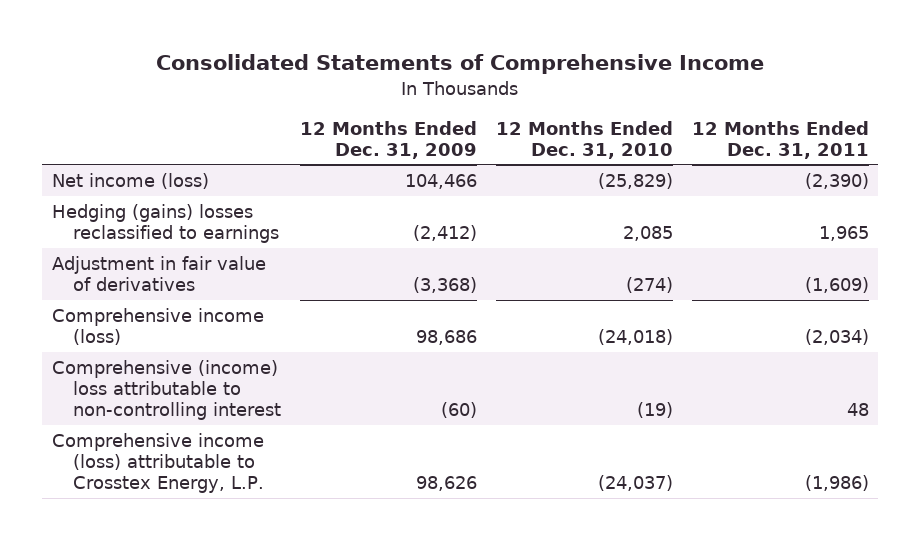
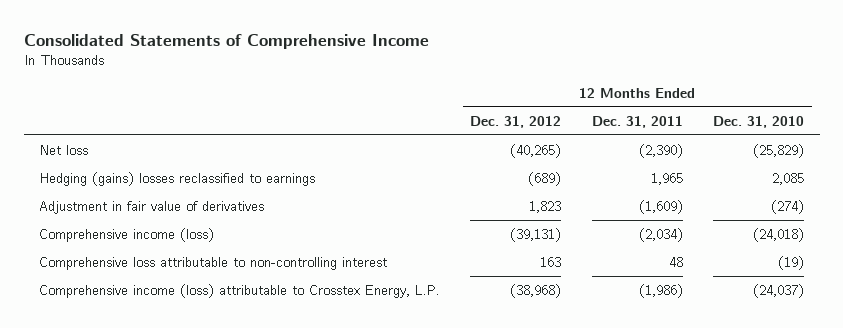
[299,120,477,159] 12 Months Ended Dec. 31, 2009 -> none
none -> [470,115,562,128] Dec. 31, 2012
[51,173,209,190] Net income (loss) -> [38,144,88,155] Net loss
[51,360,281,420] Comprehensive (income) loss attributable to non-controlling interest -> [38,256,387,270] Comprehensive loss attributable to non-controlling interest

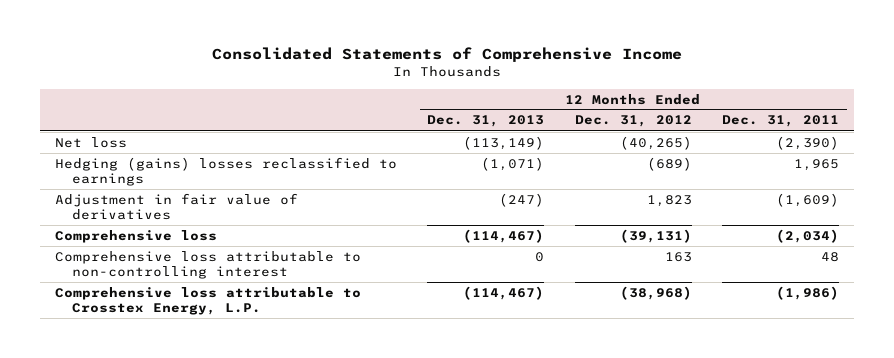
[713,115,805,128] Dec. 31, 2010 -> none
none -> [427,115,545,128] Dec. 31, 2013
[38,227,214,242] Comprehensive income (loss) -> [55,229,218,243] Comprehensive loss
[38,283,440,298] Comprehensive income (loss) attributable to Crosstex Energy, L.P. -> [55,286,362,315] Comprehensive loss attributable to Crosstex Energy, L.P.

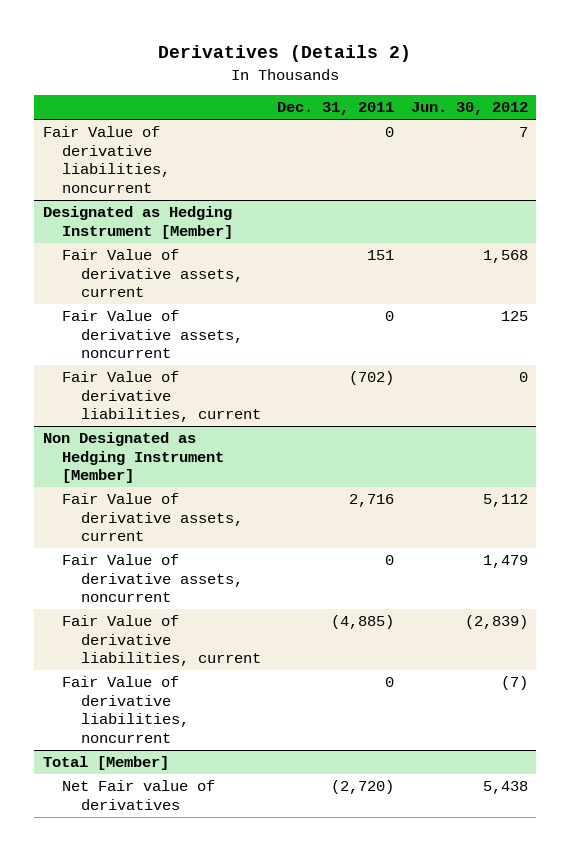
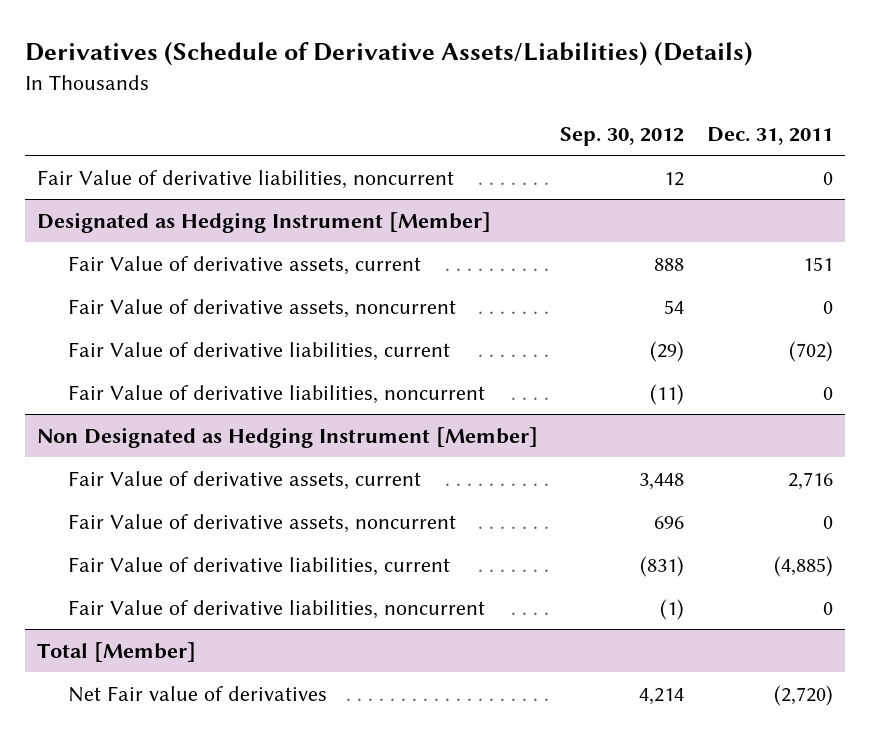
[158,45,412,63] Derivatives (Details 2) -> [25,40,754,66] Derivatives (Schedule of Derivative Assets/Liabilities) (Details)
[411,102,529,116] Jun. 30, 2012 -> none
none -> [560,126,685,146] Sep. 30, 2012
none -> [67,384,485,404] Fair Value of derivative liabilities, noncurrent

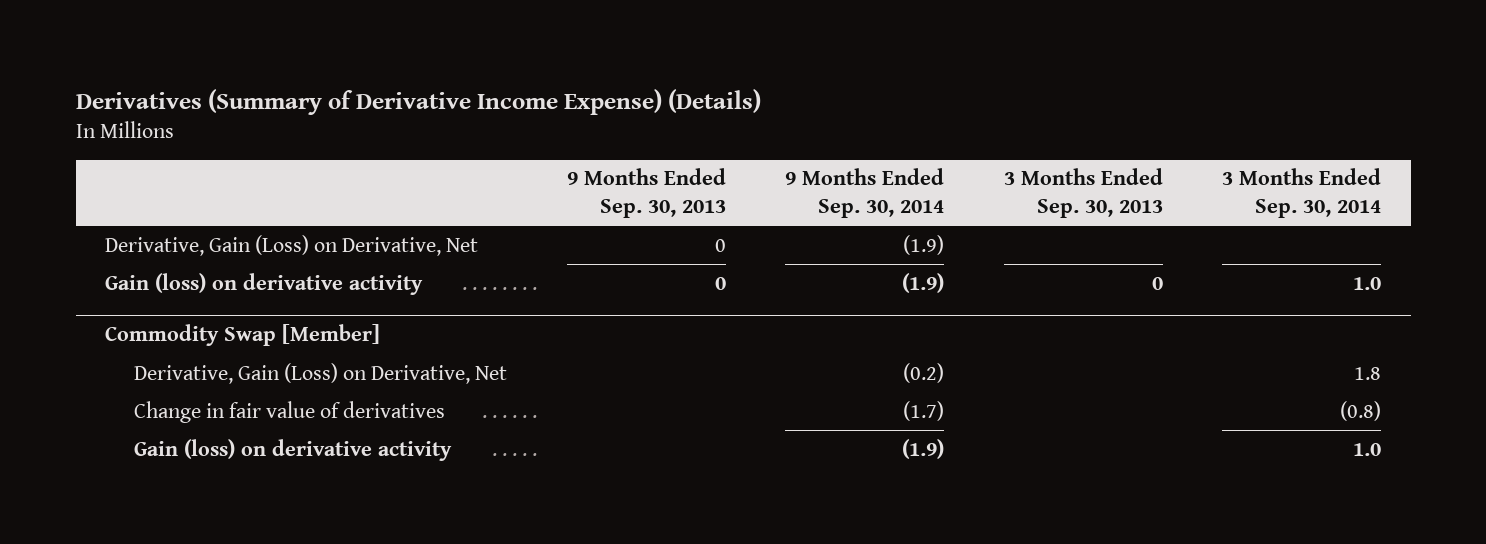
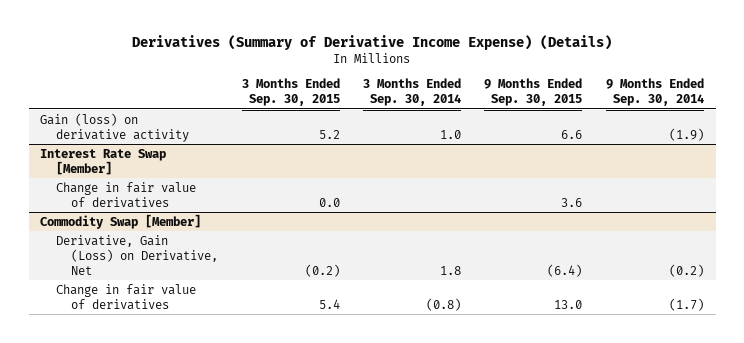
[566,168,726,219] 9 Months Ended Sep. 30, 2013 -> none
[1003,168,1163,219] 3 Months Ended Sep. 30, 2013 -> none
none -> [241,78,340,107] 3 Months Ended Sep. 30, 2015
none -> [484,78,583,107] 9 Months Ended Sep. 30, 2015
[105,234,479,256] Derivative, Gain (Loss) on Derivative, Net -> none
none -> [40,148,167,175] Interest Rate Swap [Member]
none -> [55,181,196,208] Change in fair value of derivatives
[134,438,453,461] Gain (loss) on derivative activity -> none

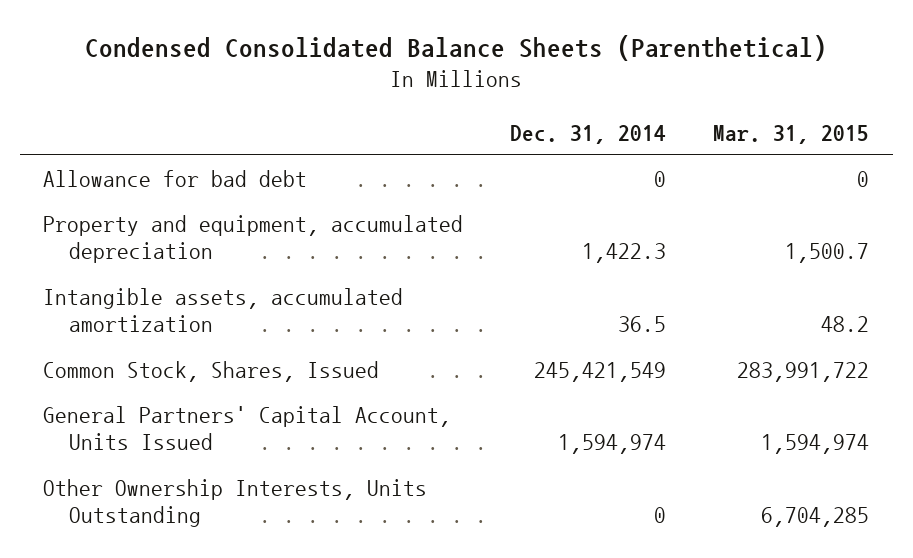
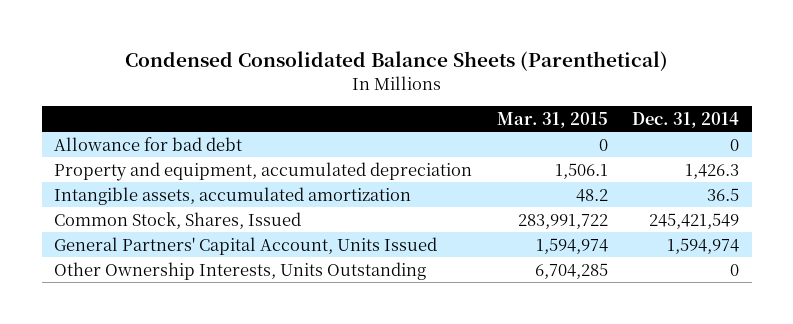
[582,243,667,264] 1,422.3 -> [685,163,740,179] 1,426.3
[785,243,870,264] 1,500.7 -> [554,162,608,179] 1,506.1

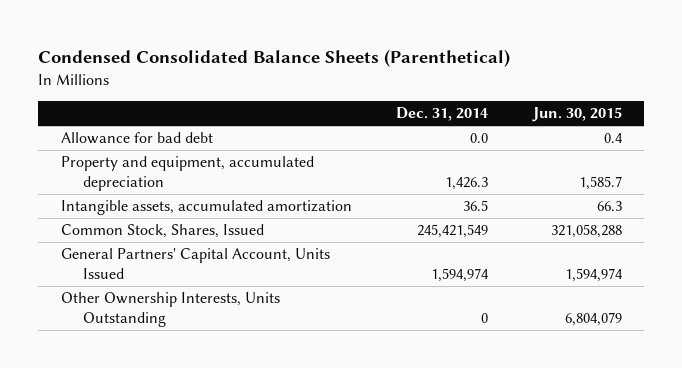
[496,111,608,128] Mar. 31, 2015 -> none
none -> [531,107,622,123] Jun. 30, 2015
[730,138,740,151] 0 -> [470,133,489,144] 0.0

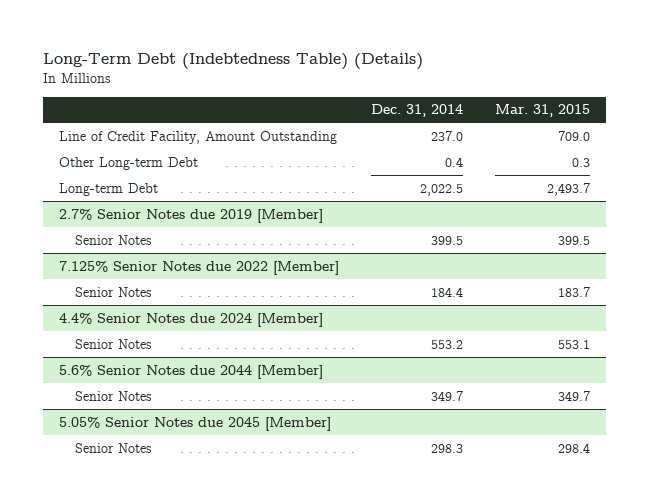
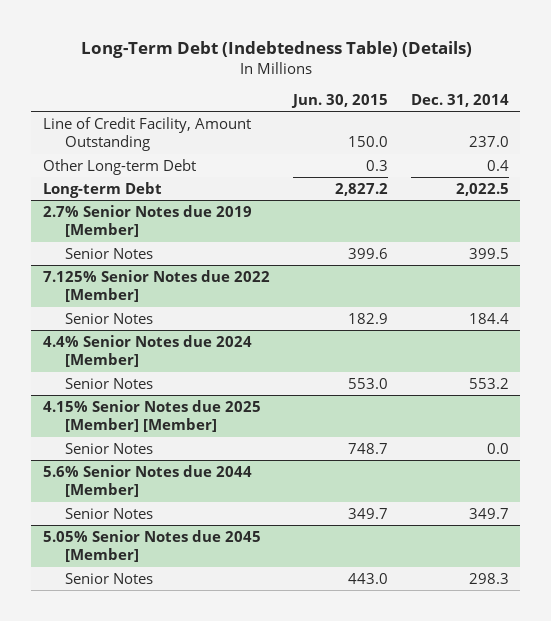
[494,104,590,118] Mar. 31, 2015 -> none
none -> [290,93,388,108] Jun. 30, 2015
none -> [42,399,261,433] 4.15% Senior Notes due 2025 [Member] [Member]
none -> [65,442,154,454] Senior Notes

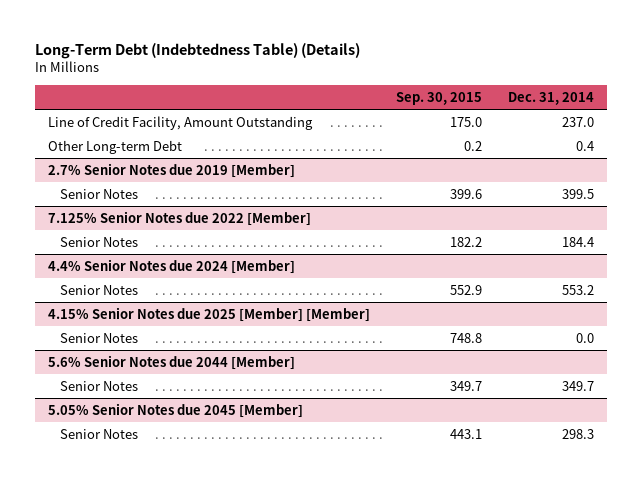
[290,93,388,108] Jun. 30, 2015 -> none
none -> [395,91,482,105] Sep. 30, 2015
[42,181,162,198] Long-term Debt -> none

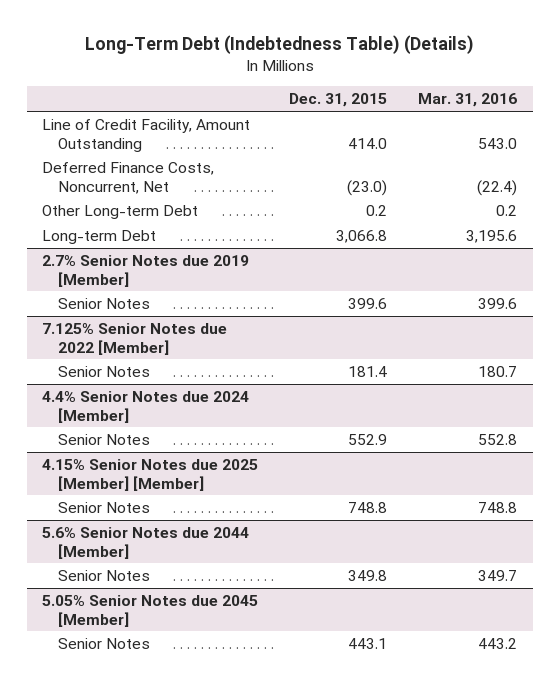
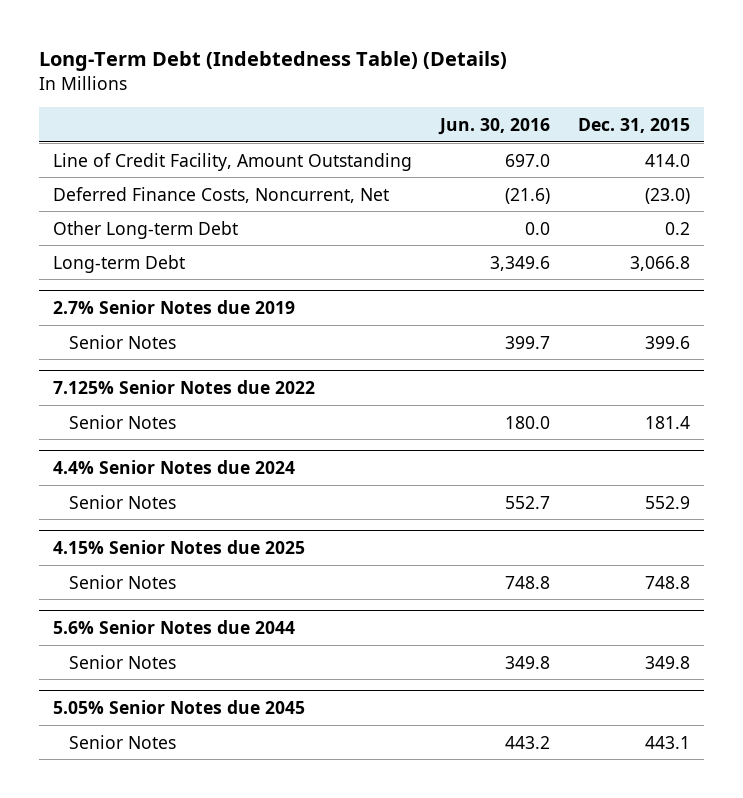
[418,93,518,108] Mar. 31, 2016 -> none
none -> [438,117,551,135] Jun. 30, 2016
[42,254,250,287] 2.7% Senior Notes due 2019 [Member] -> [52,299,295,314] 2.7% Senior Notes due 2019
[42,322,228,355] 7.125% Senior Notes due 2022 [Member] -> [52,379,315,394] 7.125% Senior Notes due 2022
[42,390,250,423] 4.4% Senior Notes due 2024 [Member] -> [52,459,295,474] 4.4% Senior Notes due 2024
[42,458,259,491] 4.15% Senior Notes due 2025 [Member] [Member] -> [52,539,305,554] 4.15% Senior Notes due 2025
[42,526,250,559] 5.6% Senior Notes due 2044 [Member] -> [52,619,295,634] 5.6% Senior Notes due 2044
[42,594,259,627] 5.05% Senior Notes due 2045 [Member] -> [52,699,305,714] 5.05% Senior Notes due 2045

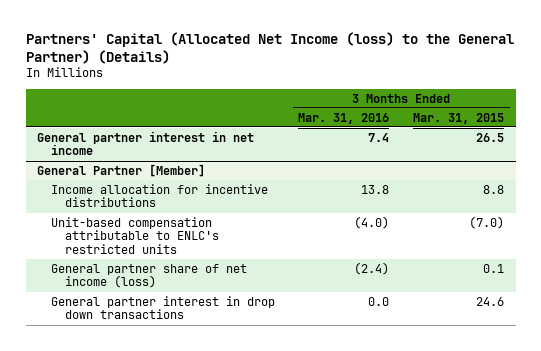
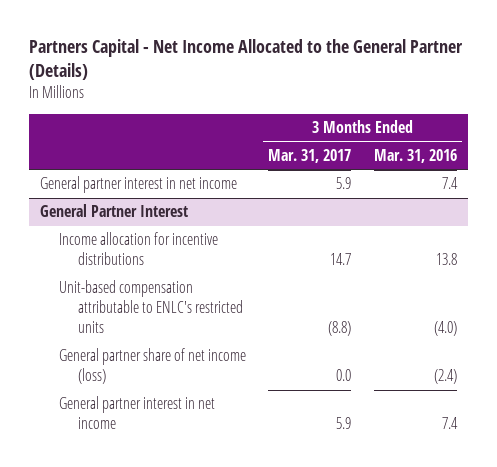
[25,31,514,64] Partners' Capital (Allocated Net Income (loss) to the General Partner) (Details) -> [29,39,464,81] Partners Capital - Net Income Allocated to the General Partner (Details)
[413,112,505,124] Mar. 31, 2015 -> none
none -> [268,149,352,164] Mar. 31, 2017
[37,163,206,177] General Partner [Member] -> [40,204,189,218] General Partner Interest
[50,295,275,320] General partner interest in drop down transactions -> none
none -> [59,396,216,430] General partner interest in net income

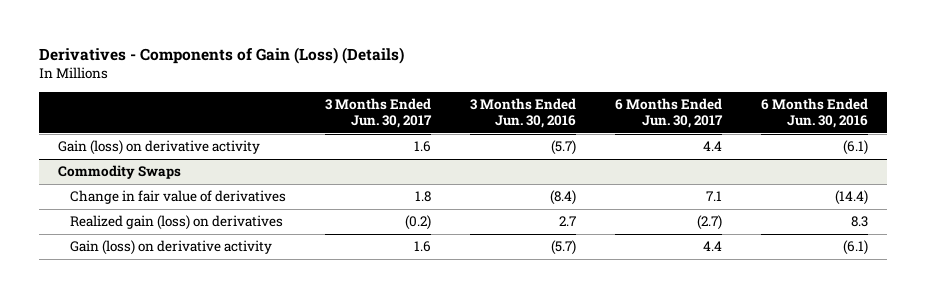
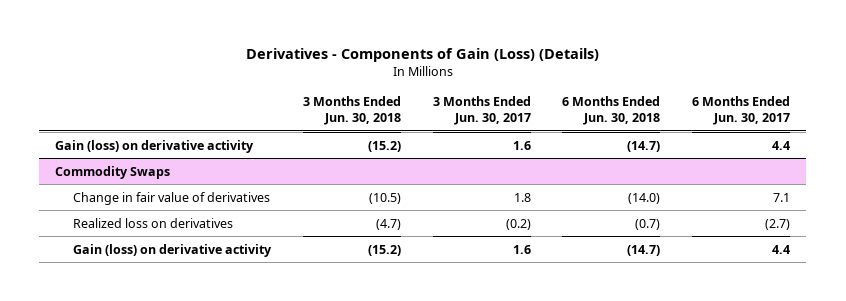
[469,98,576,129] 3 Months Ended Jun. 30, 2016 -> none
[760,98,868,129] 6 Months Ended Jun. 30, 2016 -> none
none -> [302,95,401,126] 3 Months Ended Jun. 30, 2018
none -> [562,95,661,126] 6 Months Ended Jun. 30, 2018
[70,215,284,231] Realized gain (loss) on derivatives -> [72,217,233,228] Realized loss on derivatives

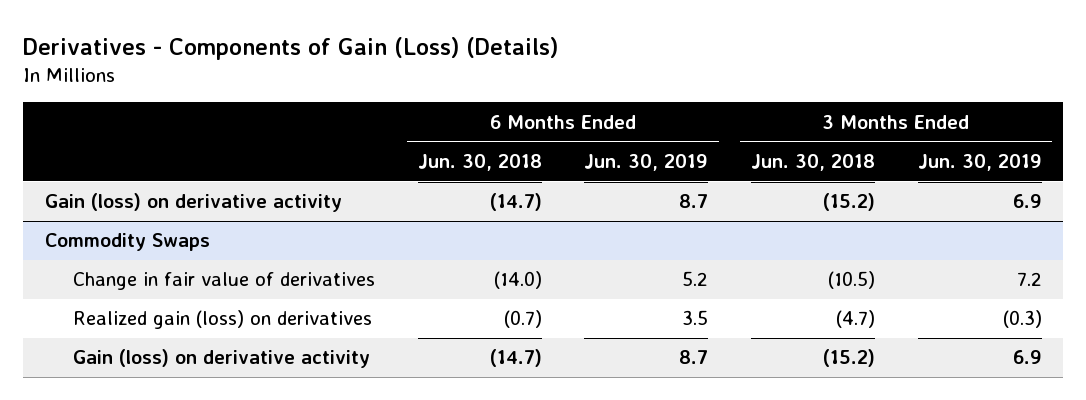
[432,95,531,126] 3 Months Ended Jun. 30, 2017 -> none
[692,95,791,126] 6 Months Ended Jun. 30, 2017 -> none
none -> [584,154,709,172] Jun. 30, 2019
none -> [917,154,1042,172] Jun. 30, 2019
[72,217,233,228] Realized loss on derivatives -> [73,310,373,330] Realized gain (loss) on derivatives

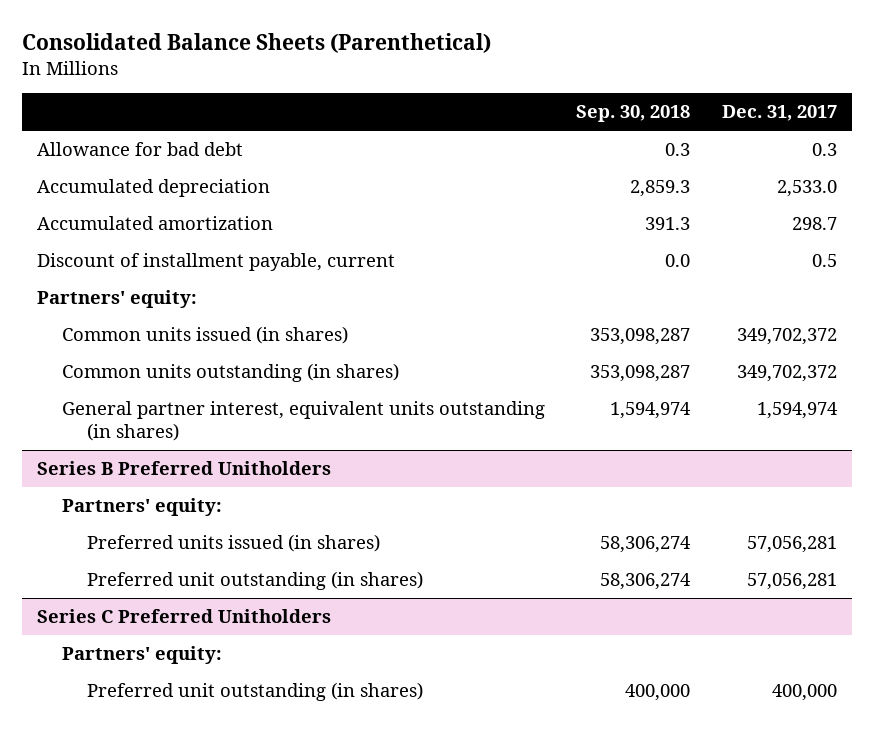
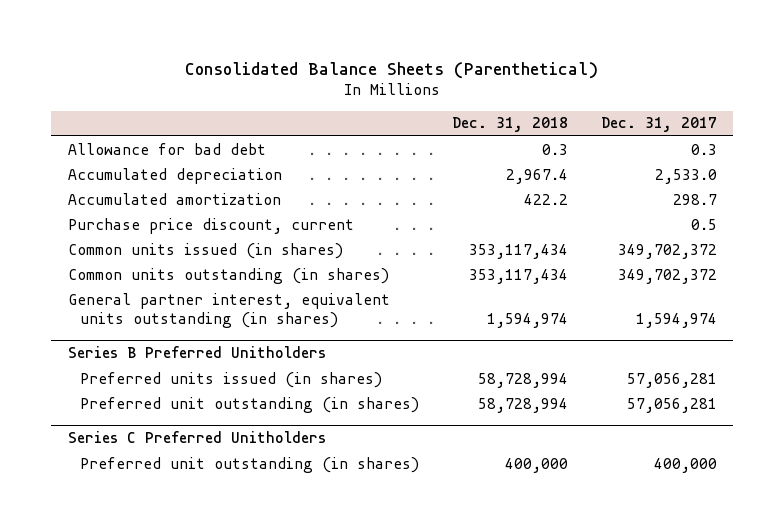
[576,105,691,123] Sep. 30, 2018 -> none
none -> [451,117,568,133] Dec. 31, 2018
[37,290,198,309] Partners' equity: -> none
[37,253,396,272] Discount of installment payable, current -> [67,217,354,234] Purchase price discount, current
[62,498,223,517] Partners' equity: -> none
[62,646,223,665] Partners' equity: -> none

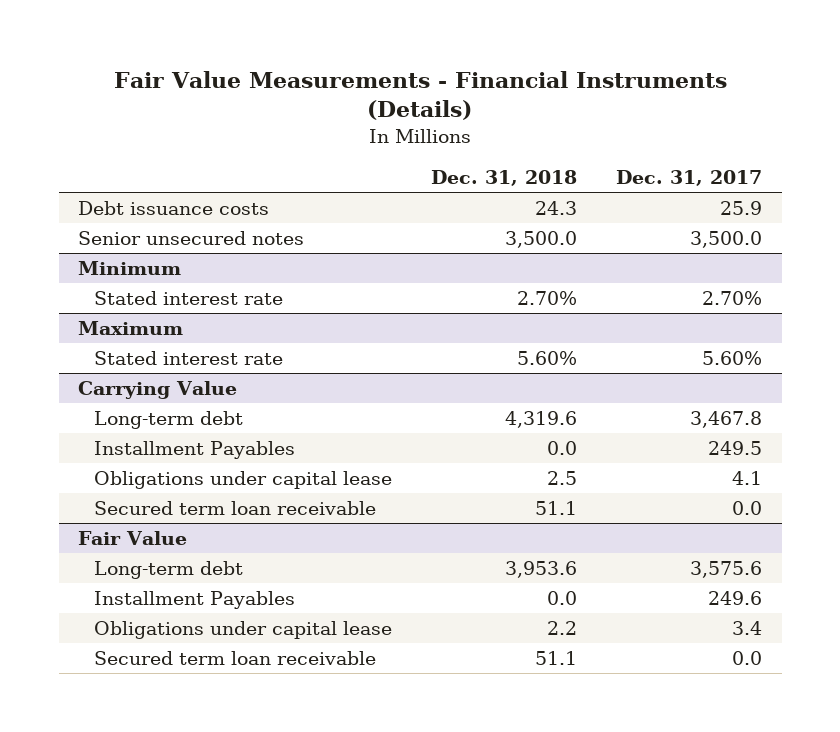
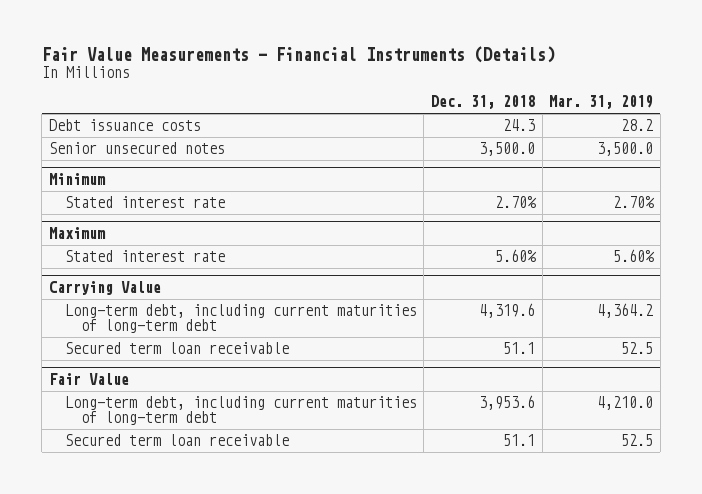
[616,170,763,187] Dec. 31, 2017 -> none
none -> [549,95,654,110] Mar. 31, 2019
[93,441,295,460] Installment Payables -> none
[93,471,392,490] Obligations under capital lease -> none
[93,411,243,430] Long-term debt -> [64,304,417,334] Long-term debt, including current maturities of long-term debt
[93,591,295,610] Installment Payables -> none
[93,621,392,640] Obligations under capital lease -> none
[93,561,243,580] Long-term debt -> [64,396,417,426] Long-term debt, including current maturities of long-term debt

